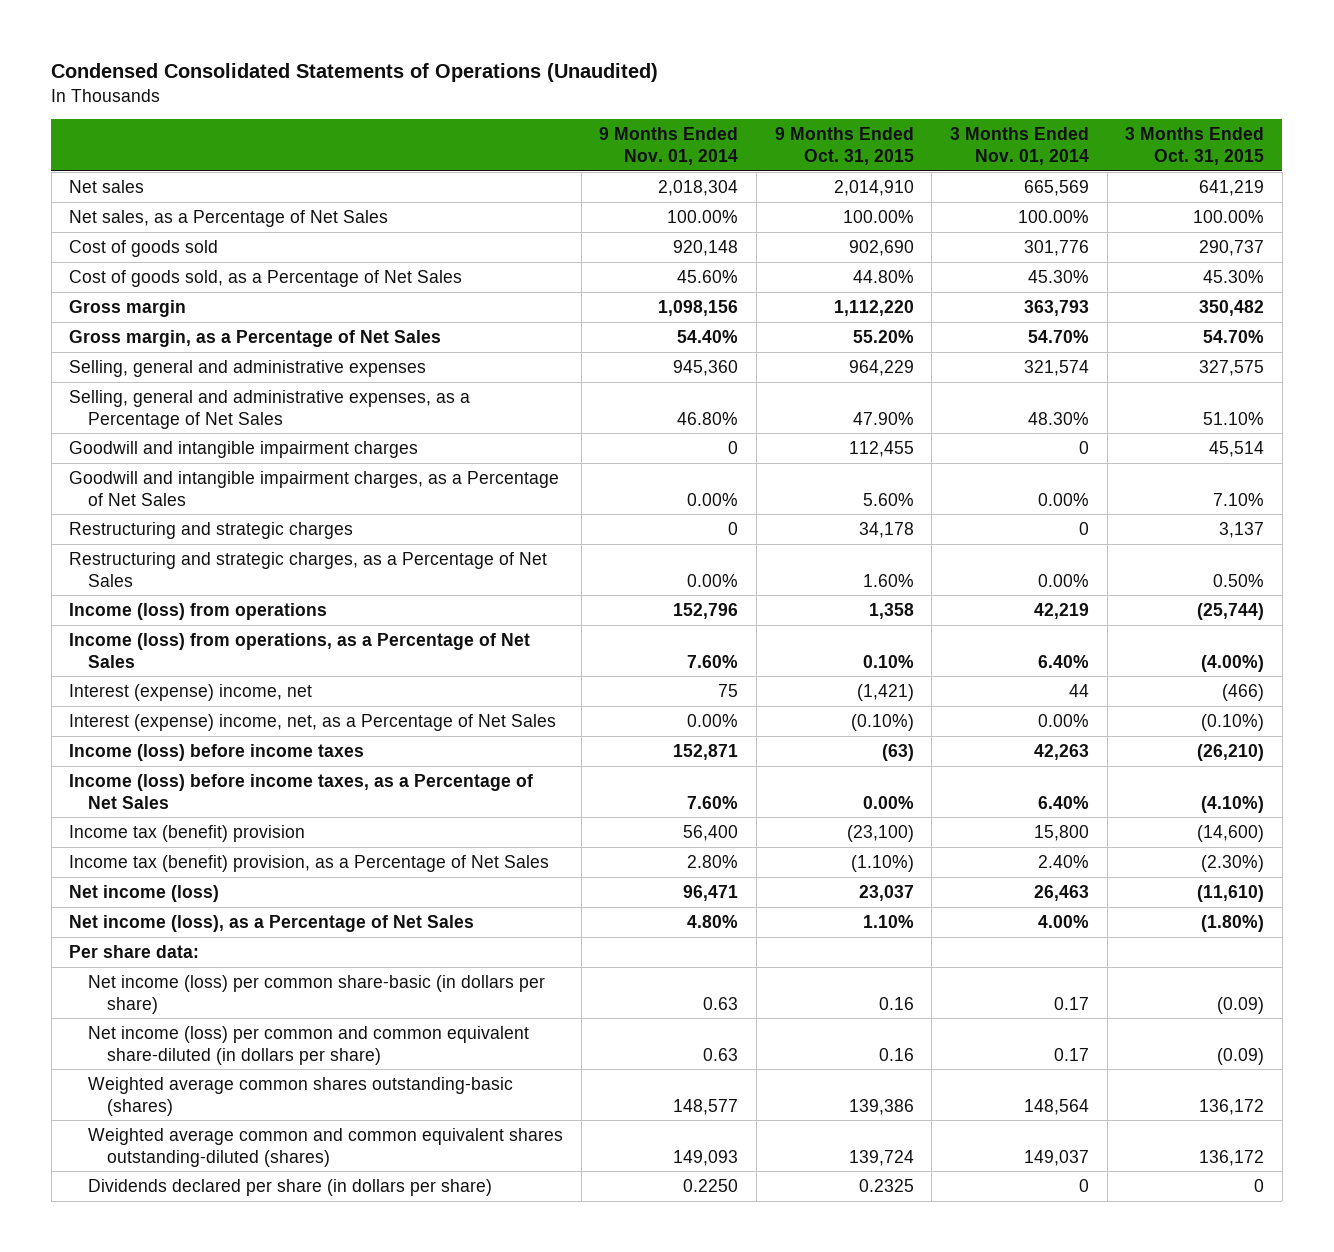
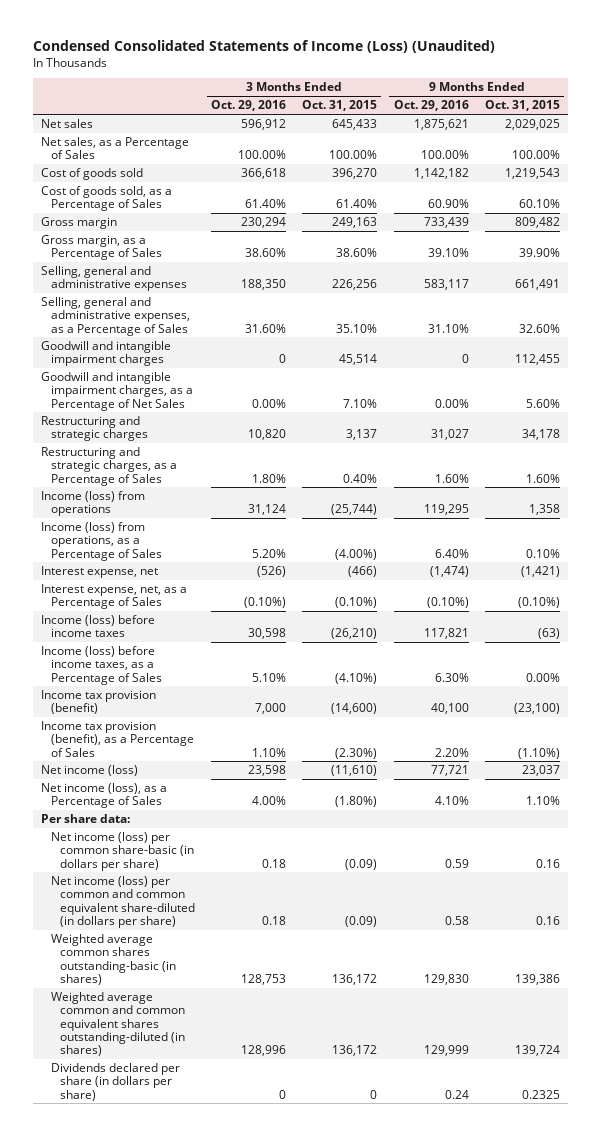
[51,63,659,83] Condensed Consolidated Statements of Operations (Unaudited) -> [33,40,496,54] Condensed Consolidated Statements of Income (Loss) (Unaudited)
[599,126,739,165] 9 Months Ended Nov. 01, 2014 -> none
[949,126,1089,165] 3 Months Ended Nov. 01, 2014 -> none
none -> [211,100,287,112] Oct. 29, 2016
none -> [393,100,469,112] Oct. 29, 2016
[833,179,914,196] 2,014,910 -> [504,119,560,131] 2,029,025
[1199,179,1265,196] 641,219 -> [332,119,378,131] 645,433
[69,209,389,227] Net sales, as a Percentage of Net Sales -> [41,137,190,160] Net sales, as a Percentage of Sales
[848,239,914,256] 902,690 -> [504,168,560,180] 1,219,543
[1199,239,1265,256] 290,737 -> [332,168,378,180] 396,270
[69,269,463,287] Cost of goods sold, as a Percentage of Net Sales -> [41,186,173,212] Cost of goods sold, as a Percentage of Sales
[852,269,914,283] 44.80% -> [518,199,560,209] 60.10%
[1203,269,1265,283] 45.30% -> [336,199,378,209] 61.40%
[833,299,914,316] 1,112,220 -> [514,217,560,229] 809,482
[1199,299,1265,316] 350,482 -> [332,217,378,229] 249,163
[69,329,442,347] Gross margin, as a Percentage of Net Sales -> [41,235,162,261] Gross margin, as a Percentage of Sales
[852,329,914,343] 55.20% -> [518,248,560,258] 39.90%
[1203,329,1265,343] 54.70% -> [336,248,378,258] 38.60%
[848,359,914,376] 964,229 -> [514,279,560,291] 661,491
[1199,359,1265,376] 327,575 -> [332,279,378,291] 226,256
[69,389,471,429] Selling, general and administrative expenses, as a Percentage of Net Sales -> [41,297,190,336] Selling, general and administrative expenses, as a Percentage of Sales
[852,411,914,425] 47.90% -> [518,323,560,333] 32.60%
[1203,411,1265,425] 51.10% -> [336,323,378,333] 35.10%
[69,551,548,587] Restructuring and strategic charges, as a Percentage of Net Sales -> [41,447,177,486] Restructuring and strategic charges, as a Percentage of Sales
[1213,573,1265,587] 0.50% -> [343,473,378,483] 0.40%
[69,632,531,668] Income (loss) from operations, as a Percentage of Net Sales -> [41,522,162,561] Income (loss) from operations, as a Percentage of Sales
[69,683,313,701] Interest (expense) income, net -> [41,566,159,579] Interest expense, net
[69,713,557,731] Interest (expense) income, net, as a Percentage of Net Sales -> [41,584,188,610] Interest expense, net, as a Percentage of Sales
[69,773,534,809] Income (loss) before income taxes, as a Percentage of Net Sales -> [41,646,162,685] Income (loss) before income taxes, as a Percentage of Sales
[69,824,306,842] Income tax (benefit) provision -> [41,690,157,715] Income tax provision (benefit)
[69,854,550,872] Income tax (benefit) provision, as a Percentage of Net Sales -> [41,721,194,757] Income tax provision (benefit), as a Percentage of Sales
[69,914,475,932] Net income (loss), as a Percentage of Net Sales -> [41,783,168,809] Net income (loss), as a Percentage of Sales
[88,1076,514,1116] Weighted average common shares outstanding-basic (shares) -> [50,934,176,985] Weighted average common shares outstanding-basic (in shares)
[88,1127,564,1167] Weighted average common and common equivalent shares outstanding-diluted (shares) -> [50,992,185,1057] Weighted average common and common equivalent shares outstanding-diluted (in shares)

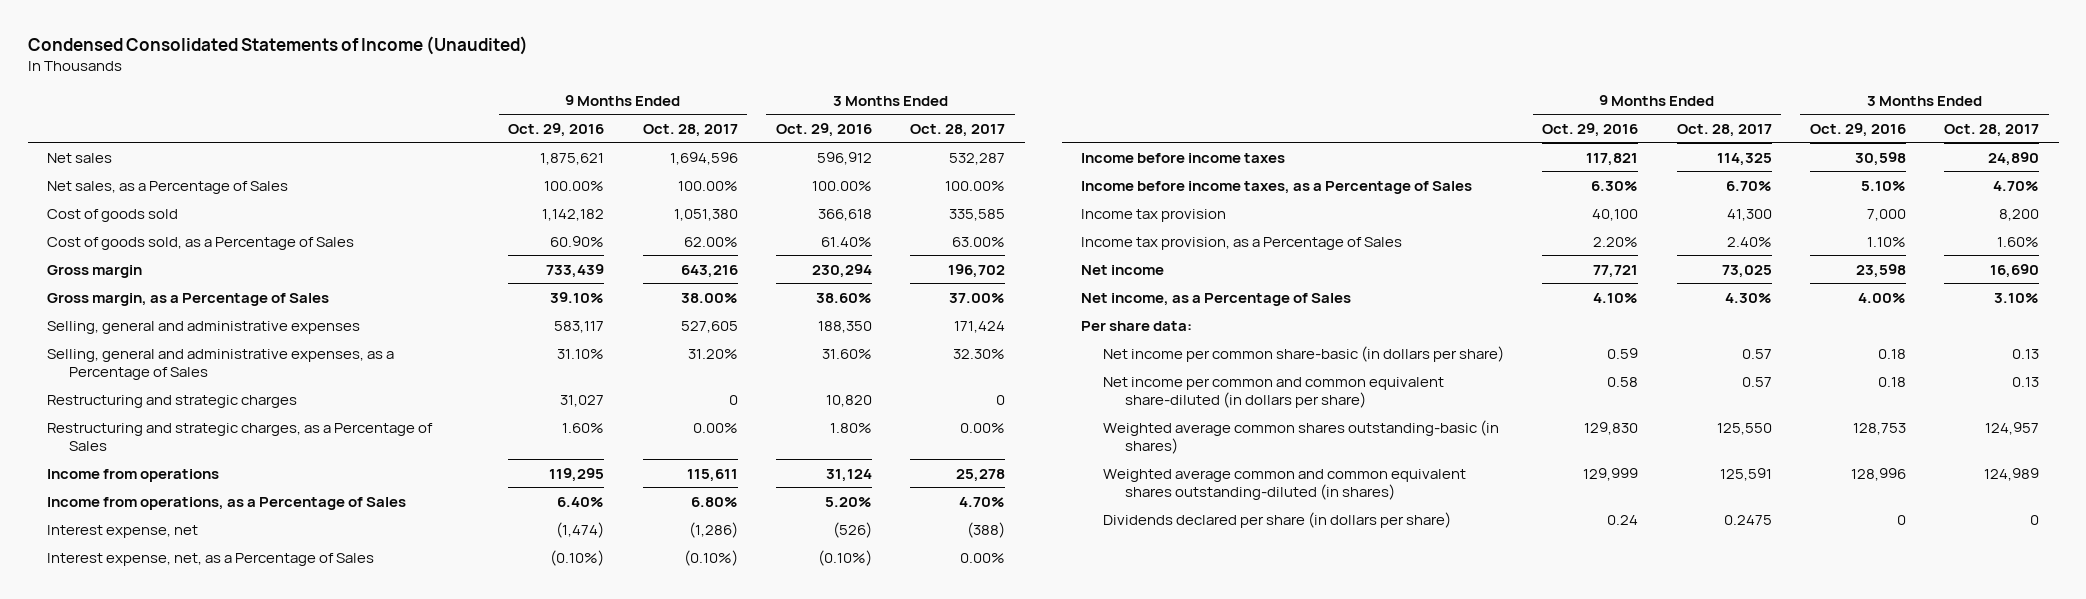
[33,40,496,54] Condensed Consolidated Statements of Income (Loss) (Unaudited) -> [27,36,528,56] Condensed Consolidated Statements of Income (Unaudited)
[302,100,378,112] Oct. 31, 2015 -> none
[484,100,560,112] Oct. 31, 2015 -> none
none -> [642,123,738,137] Oct. 28, 2017
none -> [910,123,1006,137] Oct. 28, 2017
[41,341,172,367] Goodwill and intangible impairment charges -> none
[41,372,193,411] Goodwill and intangible impairment charges, as a Percentage of Net Sales -> none
[41,491,146,517] Income (loss) from operations -> [47,468,220,482] Income from operations
[41,522,162,561] Income (loss) from operations, as a Percentage of Sales -> [47,496,407,510] Income from operations, as a Percentage of Sales
[41,615,156,638] Income (loss) before income taxes -> [1081,152,1286,163] Income before income taxes
[41,646,162,685] Income (loss) before income taxes, as a Percentage of Sales -> [1081,180,1473,194] Income before income taxes, as a Percentage of Sales
[41,690,157,715] Income tax provision (benefit) -> [1081,208,1227,222] Income tax provision
[41,721,194,757] Income tax provision (benefit), as a Percentage of Sales -> [1081,236,1403,250] Income tax provision, as a Percentage of Sales
[41,765,139,777] Net income (loss) -> [1081,264,1165,275] Net income
[41,783,168,809] Net income (loss), as a Percentage of Sales -> [1081,292,1352,306] Net income, as a Percentage of Sales
[50,832,194,871] Net income (loss) per common share-basic (in dollars per share) -> [1102,345,1504,362] Net income per common share-basic (in dollars per share)
[50,876,195,928] Net income (loss) per common and common equivalent share-diluted (in dollars per share) -> [1102,376,1444,408] Net income per common and common equivalent share-diluted (in dollars per share)

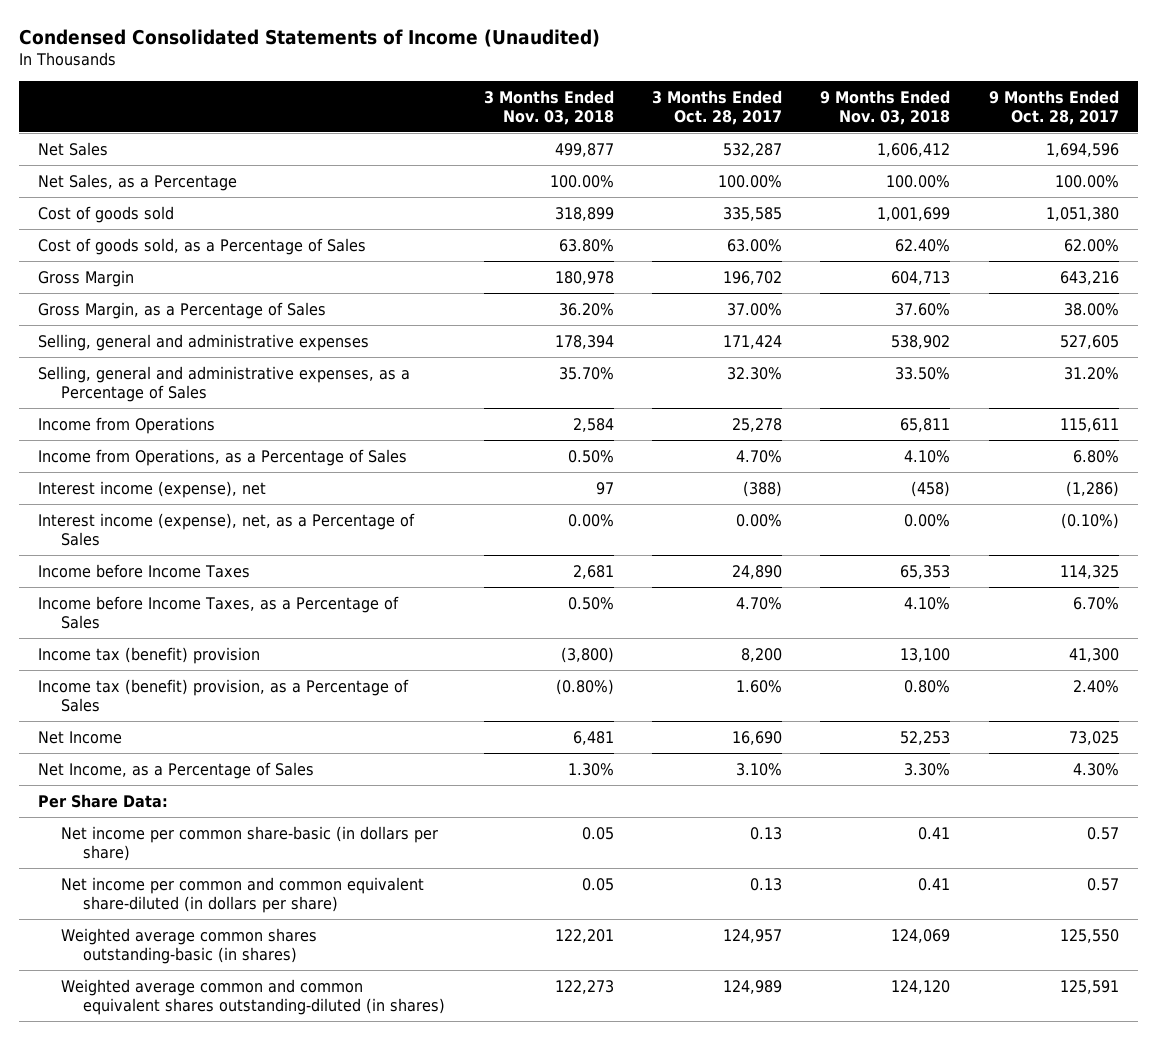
[508,122,605,137] Oct. 29, 2016 -> none
[775,122,872,137] Oct. 29, 2016 -> none
none -> [483,89,614,125] 3 Months Ended Nov. 03, 2018
none -> [820,89,951,125] 9 Months Ended Nov. 03, 2018
[47,152,113,163] Net sales -> [38,141,109,156] Net Sales
[47,180,289,194] Net sales, as a Percentage of Sales -> [38,173,238,191] Net Sales, as a Percentage
[47,264,143,278] Gross margin -> [38,269,135,287] Gross Margin
[47,292,330,306] Gross margin, as a Percentage of Sales -> [38,301,327,319] Gross Margin, as a Percentage of Sales
[47,394,298,408] Restructuring and strategic charges -> none
[47,422,434,451] Restructuring and strategic charges, as a Percentage of Sales -> none
[47,468,220,482] Income from operations -> [38,416,216,434] Income from Operations
[47,496,407,510] Income from operations, as a Percentage of Sales -> [38,448,408,466] Income from Operations, as a Percentage of Sales
[47,524,199,538] Interest expense, net -> [38,480,267,498] Interest income (expense), net
[47,552,375,566] Interest expense, net, as a Percentage of Sales -> [38,512,416,546] Interest income (expense), net, as a Percentage of Sales
[1081,152,1286,163] Income before income taxes -> [38,563,251,578] Income before Income Taxes
[1081,180,1473,194] Income before income taxes, as a Percentage of Sales -> [38,595,400,629] Income before Income Taxes, as a Percentage of Sales
[1081,208,1227,222] Income tax provision -> [38,646,261,664] Income tax (benefit) provision
[1081,236,1403,250] Income tax provision, as a Percentage of Sales -> [38,678,410,712] Income tax (benefit) provision, as a Percentage of Sales
[1081,264,1165,275] Net income -> [38,730,123,744] Net Income
[1081,292,1352,306] Net income, as a Percentage of Sales -> [38,761,315,779] Net Income, as a Percentage of Sales
[1081,320,1193,331] Per share data: -> [38,793,169,808] Per Share Data:
[1102,511,1451,528] Dividends declared per share (in dollars per share) -> none

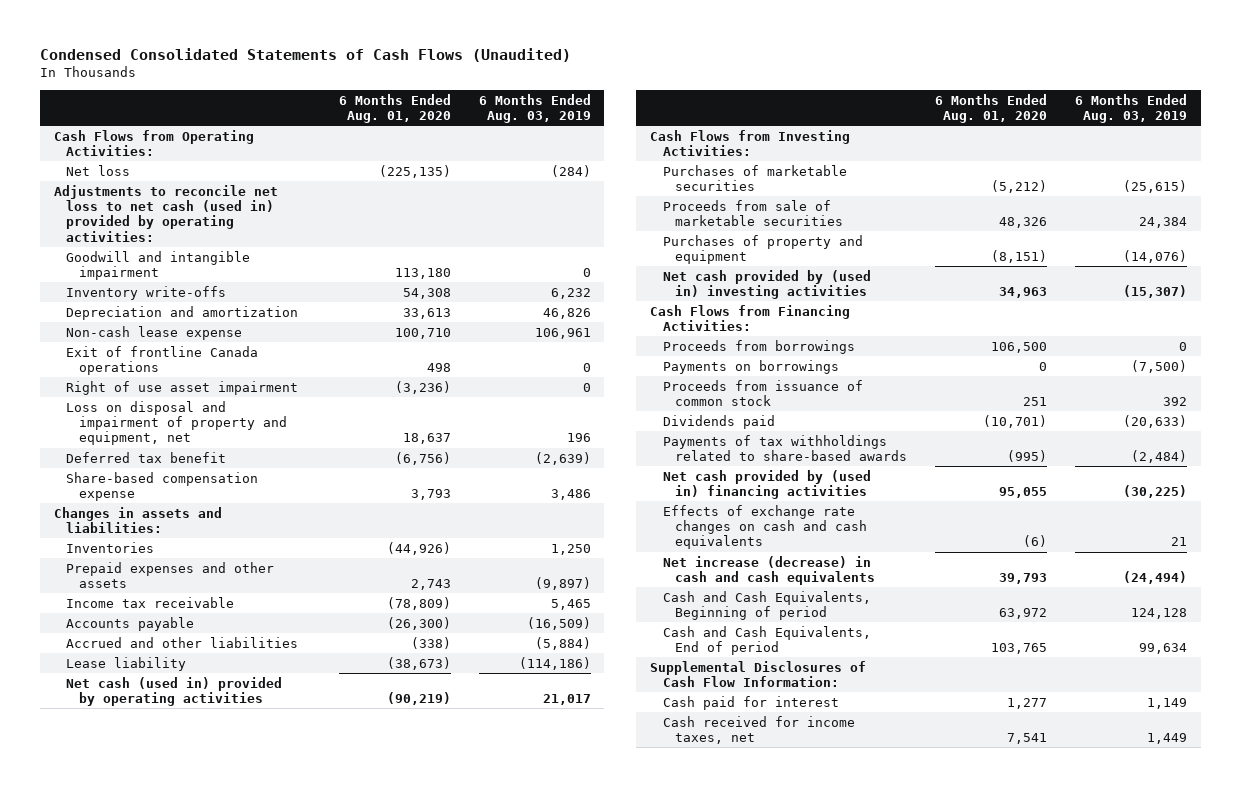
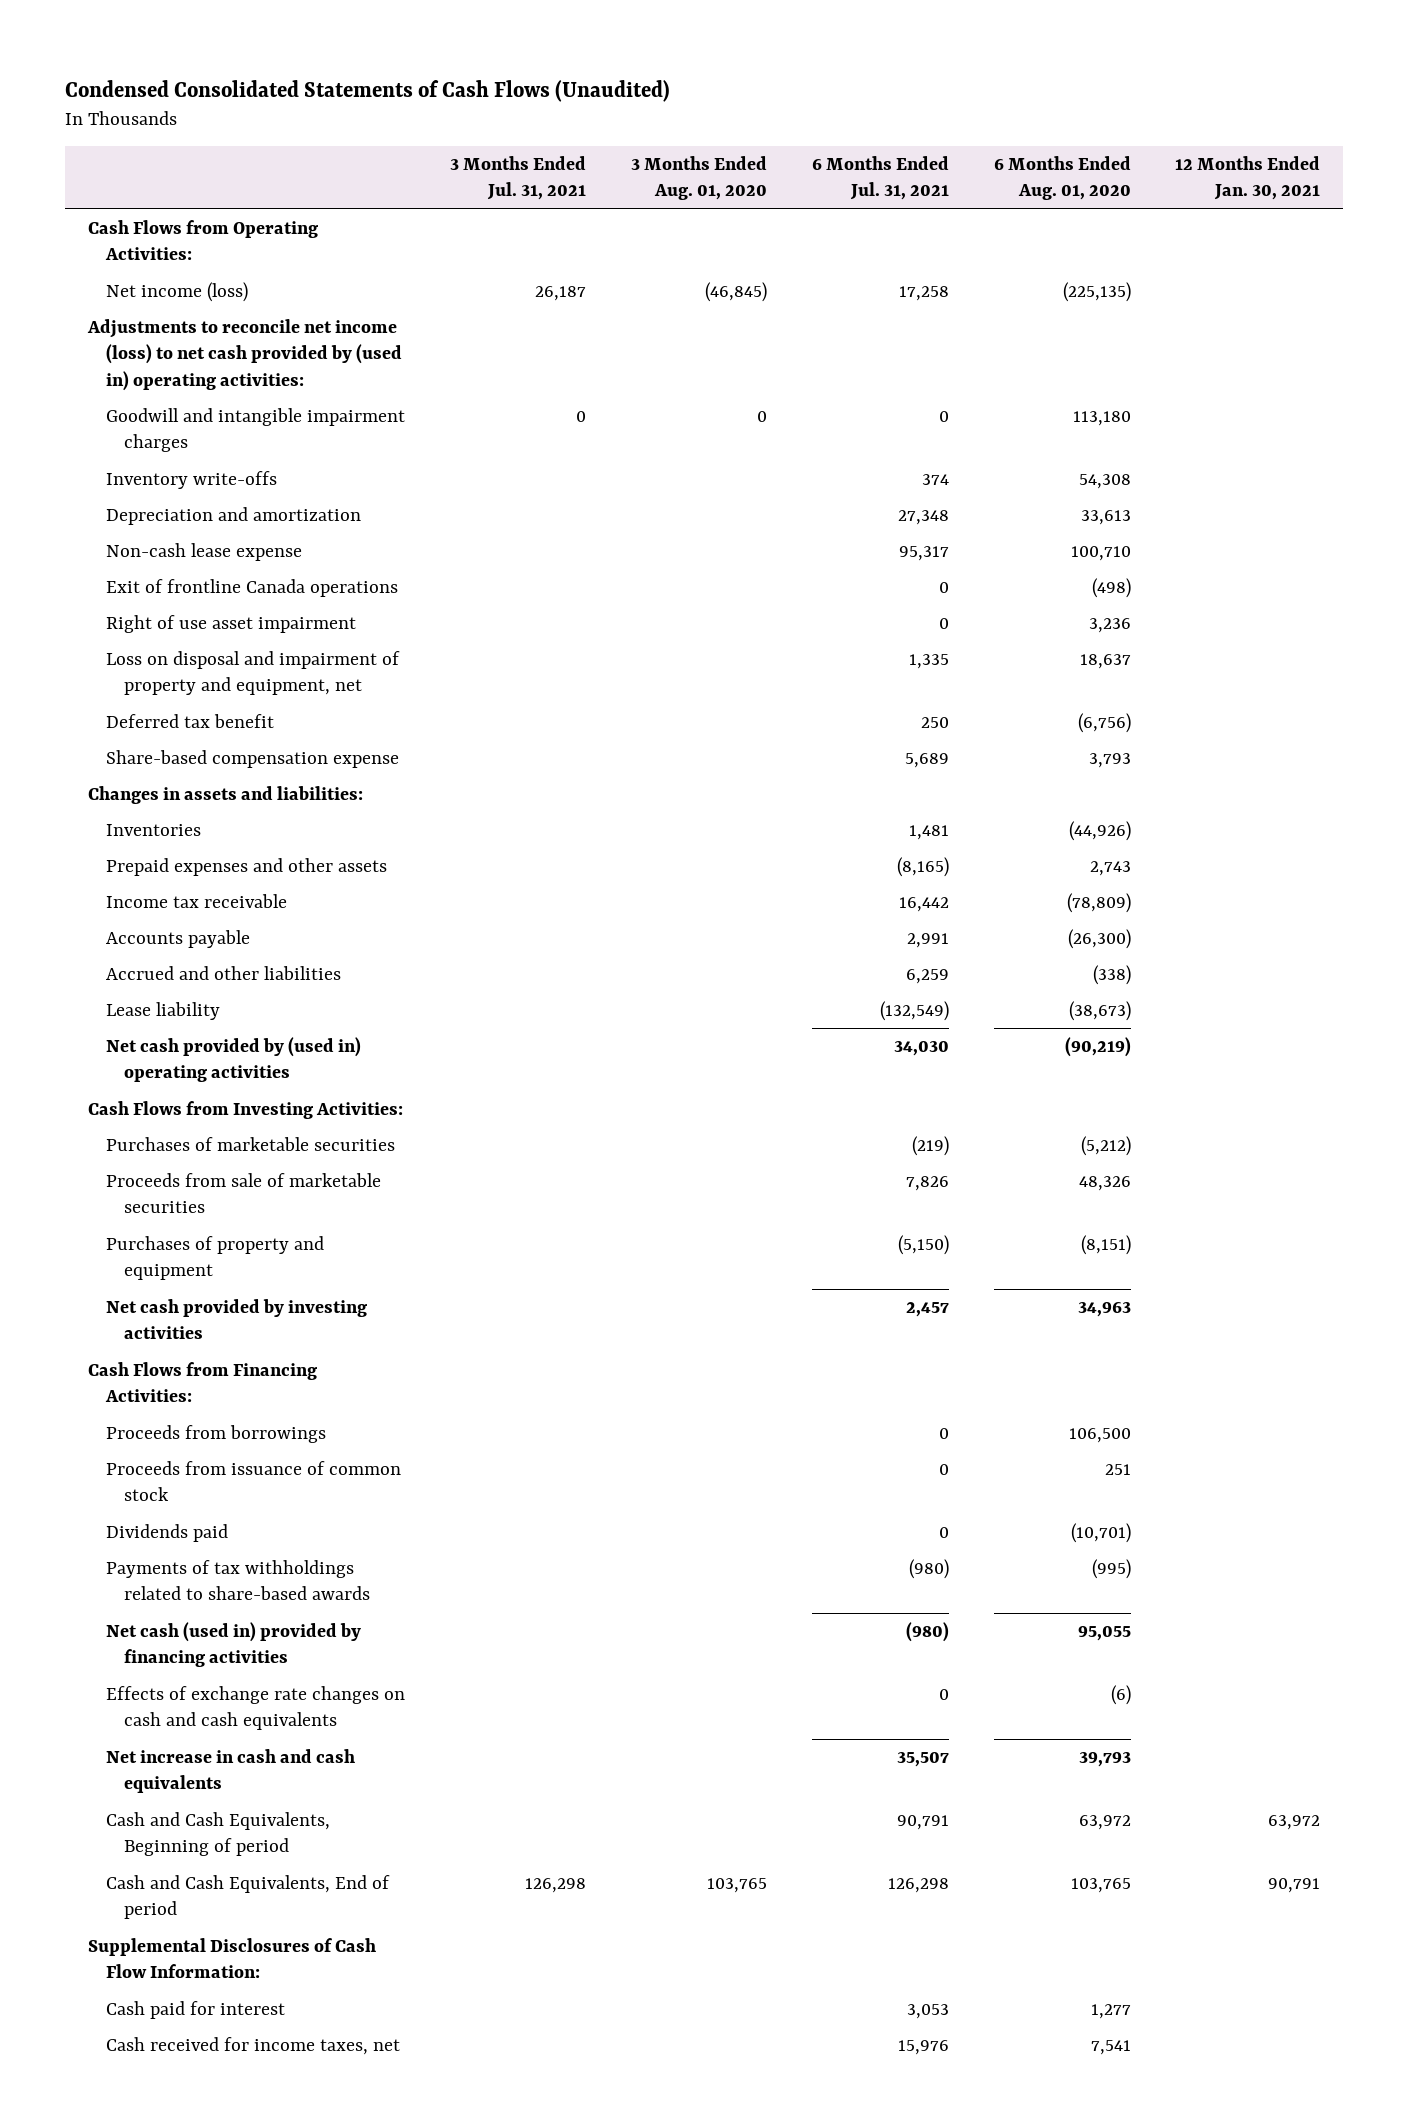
[478,93,591,123] 6 Months Ended Aug. 03, 2019 -> none
none -> [449,156,586,201] 3 Months Ended Jul. 31, 2021
none -> [630,156,767,201] 3 Months Ended Aug. 01, 2020
none -> [811,156,949,201] 6 Months Ended Jul. 31, 2021
none -> [1175,156,1321,201] 12 Months Ended Jan. 30, 2021
[66,164,131,176] Net loss -> [106,282,249,303] Net income (loss)
[54,184,279,242] Adjustments to reconcile net loss to net cash (used in) provided by operating activities: -> [86,319,403,391] Adjustments to reconcile net income (loss) to net cash provided by (used in) operating activities:
[66,250,251,280] Goodwill and intangible impairment -> [106,408,406,453] Goodwill and intangible impairment charges
[426,362,451,372] 498 -> [1091,578,1131,599] (498)
[394,380,451,394] (3,236) -> [1088,618,1131,634] 3,236
[66,676,283,706] Net cash (used in) provided by operating activities -> [106,1037,362,1083] Net cash provided by (used in) operating activities
[662,269,871,299] Net cash provided by (used in) investing activities -> [106,1299,368,1340] Net cash provided by investing activities
[662,359,839,374] Payments on borrowings -> none
[662,469,871,499] Net cash provided by (used in) financing activities -> [106,1622,362,1668] Net cash (used in) provided by financing activities
[662,555,875,585] Net increase (decrease) in cash and cash equivalents -> [106,1749,356,1794] Net increase in cash and cash equivalents

